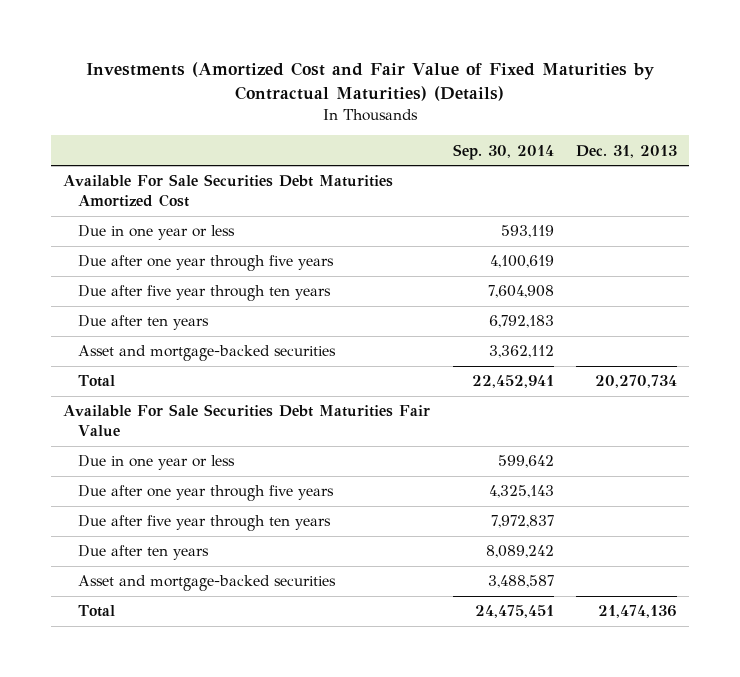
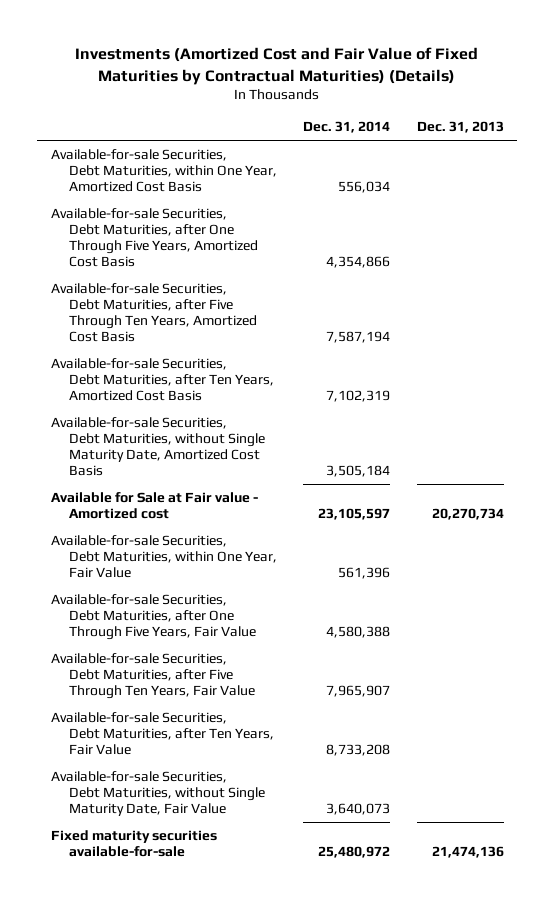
[452,143,554,160] Sep. 30, 2014 -> none
none -> [303,121,391,134] Dec. 31, 2014
[62,174,393,208] Available For Sale Securities Debt Maturities Amortized Cost -> none
[62,404,430,438] Available For Sale Securities Debt Maturities Fair Value -> none
[78,225,236,241] Due in one year or less -> [50,148,277,193] Available-for-sale Securities, Debt Maturities, within One Year, Amortized Cost Basis
[78,255,335,272] Due after one year through five years -> [50,207,258,268] Available-for-sale Securities, Debt Maturities, after One Through Five Years, Amortized Cost Basis
[78,285,332,302] Due after five year through ten years -> [50,282,257,343] Available-for-sale Securities, Debt Maturities, after Five Through Ten Years, Amortized Cost Basis
[78,315,210,331] Due after ten years -> [50,357,274,402] Available-for-sale Securities, Debt Maturities, after Ten Years, Amortized Cost Basis
[78,345,337,362] Asset and mortgage-backed securities -> [50,416,265,477] Available-for-sale Securities, Debt Maturities, without Single Maturity Date, Amortized Cost Basis
[78,375,116,388] Total -> [50,491,258,519] Available for Sale at Fair value - Amortized cost
[78,455,236,471] Due in one year or less -> [50,534,277,579] Available-for-sale Securities, Debt Maturities, within One Year, Fair Value
[78,485,335,502] Due after one year through five years -> [50,593,256,641] Available-for-sale Securities, Debt Maturities, after One Through Five Years, Fair Value
[78,515,332,532] Due after five year through ten years -> [50,652,255,700] Available-for-sale Securities, Debt Maturities, after Five Through Ten Years, Fair Value
[78,545,210,561] Due after ten years -> [50,711,274,756] Available-for-sale Securities, Debt Maturities, after Ten Years, Fair Value
[78,575,337,592] Asset and mortgage-backed securities -> [50,770,265,817] Available-for-sale Securities, Debt Maturities, without Single Maturity Date, Fair Value
[78,605,116,618] Total -> [50,829,217,857] Fixed maturity securities available-for-sale

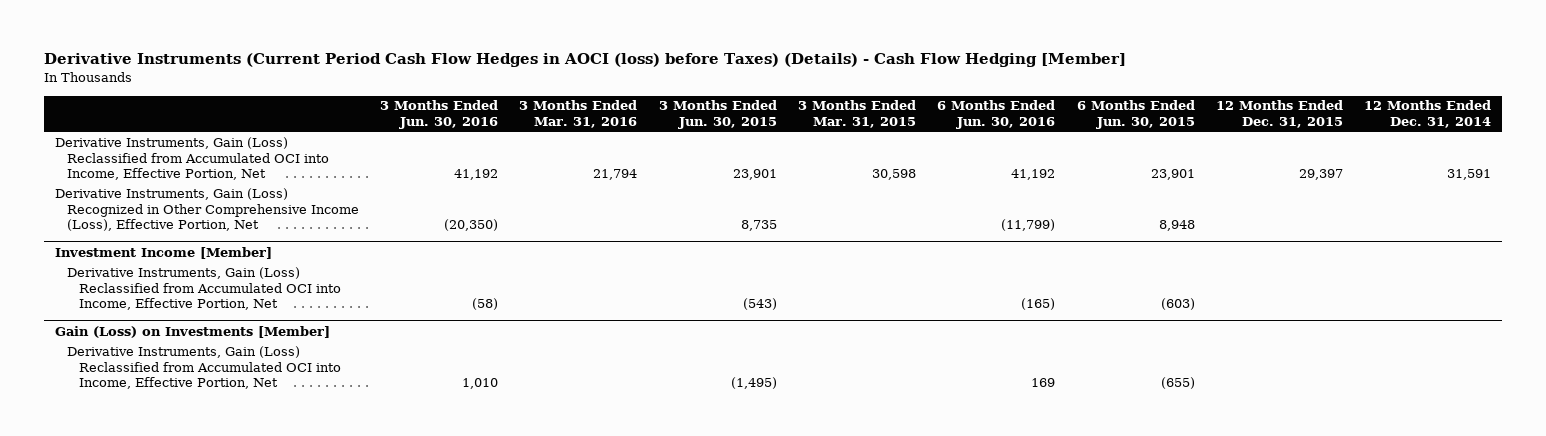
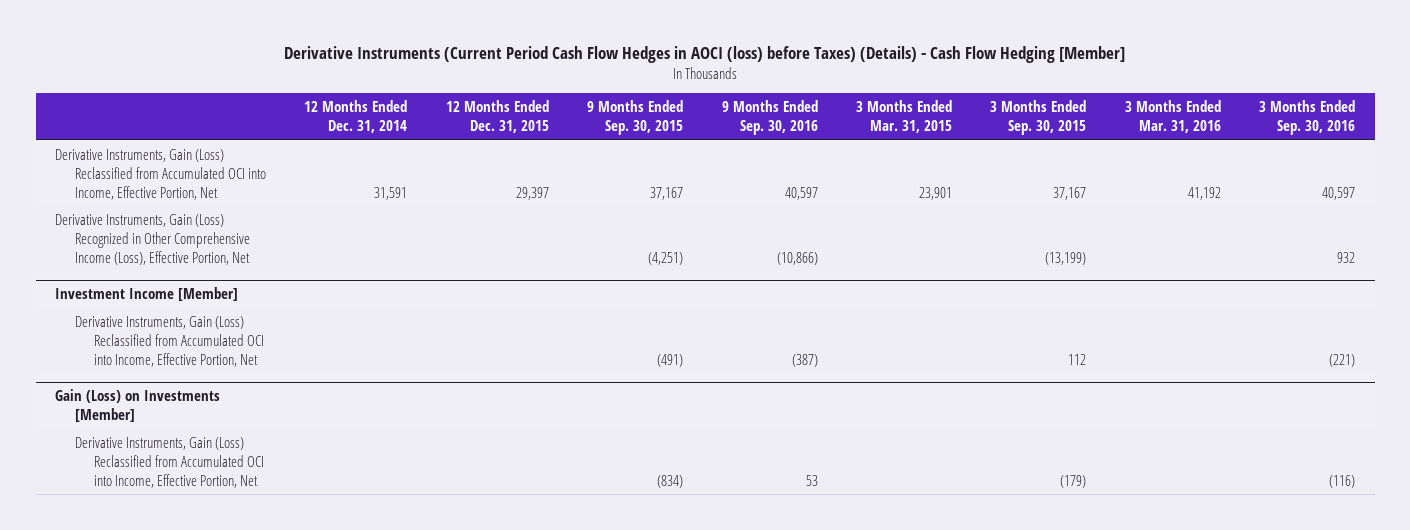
[379,100,498,130] 3 Months Ended Jun. 30, 2016 -> none
[658,100,777,130] 3 Months Ended Jun. 30, 2015 -> none
[937,100,1056,130] 6 Months Ended Jun. 30, 2016 -> none
[1076,100,1195,130] 6 Months Ended Jun. 30, 2015 -> none
none -> [587,100,684,136] 9 Months Ended Sep. 30, 2015
none -> [721,100,818,136] 9 Months Ended Sep. 30, 2016
none -> [990,100,1087,136] 3 Months Ended Sep. 30, 2015
none -> [1259,100,1356,136] 3 Months Ended Sep. 30, 2016
[593,169,638,181] 21,794 -> [1187,187,1221,201] 41,192
[871,169,916,181] 30,598 -> [918,187,952,201] 23,901

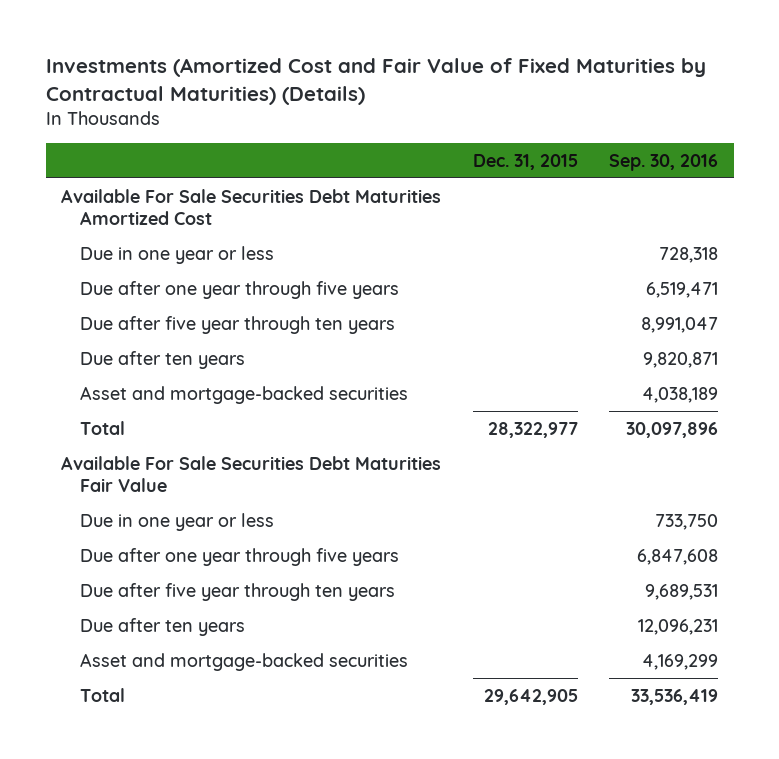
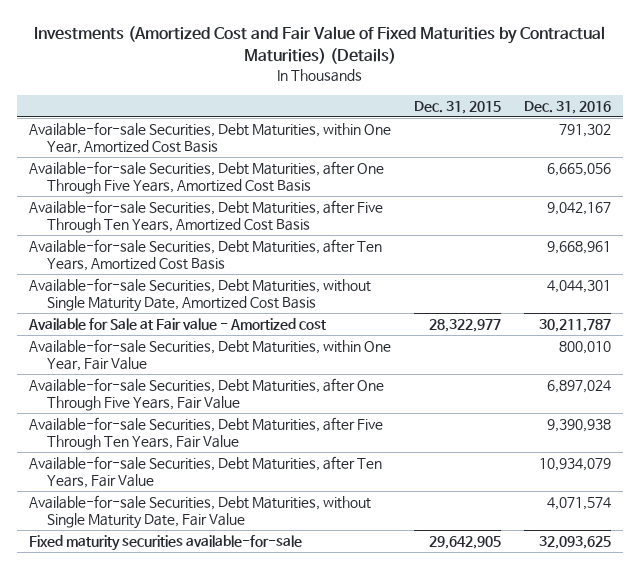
[608,153,718,171] Sep. 30, 2016 -> none
none -> [524,100,612,114] Dec. 31, 2016
[61,188,442,225] Available For Sale Securities Debt Maturities Amortized Cost -> none
[61,455,442,492] Available For Sale Securities Debt Maturities Fair Value -> none
[80,245,275,264] Due in one year or less -> [28,122,391,155] Available-for-sale Securities, Debt Maturities, within One Year, Amortized Cost Basis
[80,280,400,299] Due after one year through five years -> [28,161,384,195] Available-for-sale Securities, Debt Maturities, after One Through Five Years, Amortized Cost Basis
[80,315,396,334] Due after five year through ten years -> [28,200,383,234] Available-for-sale Securities, Debt Maturities, after Five Through Ten Years, Amortized Cost Basis
[80,350,246,369] Due after ten years -> [28,239,382,272] Available-for-sale Securities, Debt Maturities, after Ten Years, Amortized Cost Basis
[80,385,409,404] Asset and mortgage-backed securities -> [28,278,371,313] Available-for-sale Securities, Debt Maturities, without Single Maturity Date, Amortized Cost Basis
[80,420,126,435] Total -> [27,318,326,331] Available for Sale at Fair value - Amortized cost
[80,512,275,531] Due in one year or less -> [28,339,391,372] Available-for-sale Securities, Debt Maturities, within One Year, Fair Value
[80,547,400,566] Due after one year through five years -> [28,378,384,412] Available-for-sale Securities, Debt Maturities, after One Through Five Years, Fair Value
[80,582,396,601] Due after five year through ten years -> [28,417,383,451] Available-for-sale Securities, Debt Maturities, after Five Through Ten Years, Fair Value
[80,617,246,636] Due after ten years -> [28,456,382,489] Available-for-sale Securities, Debt Maturities, after Ten Years, Fair Value
[80,652,409,671] Asset and mortgage-backed securities -> [28,495,371,530] Available-for-sale Securities, Debt Maturities, without Single Maturity Date, Fair Value
[80,687,126,702] Total -> [28,535,302,552] Fixed maturity securities available-for-sale

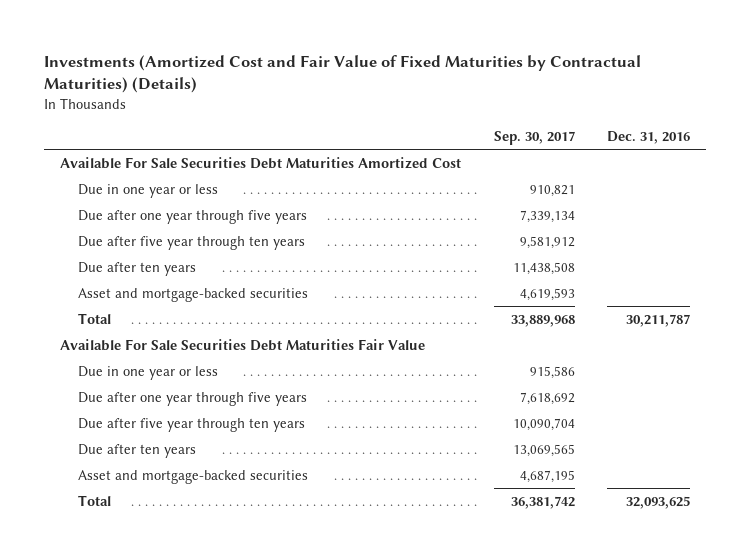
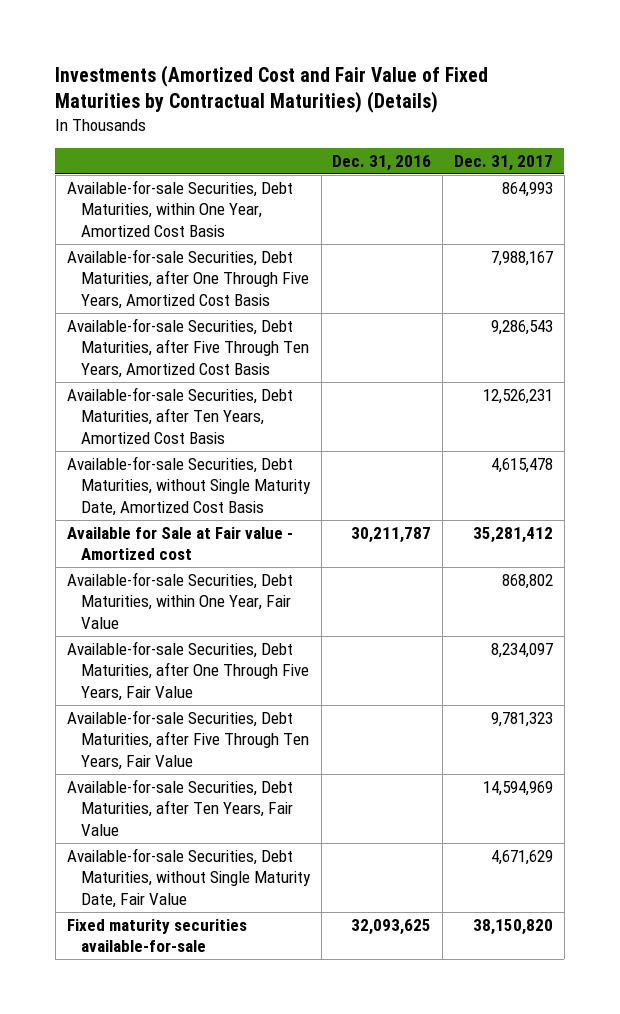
[493,131,575,146] Sep. 30, 2017 -> none
none -> [453,154,553,171] Dec. 31, 2017
[60,156,462,169] Available For Sale Securities Debt Maturities Amortized Cost -> none
[60,338,426,351] Available For Sale Securities Debt Maturities Fair Value -> none
[77,183,218,198] Due in one year or less -> [66,180,293,237] Available-for-sale Securities, Debt Maturities, within One Year, Amortized Cost Basis
[77,209,307,224] Due after one year through five years -> [66,249,309,309] Available-for-sale Securities, Debt Maturities, after One Through Five Years, Amortized Cost Basis
[77,235,305,250] Due after five year through ten years -> [66,318,309,378] Available-for-sale Securities, Debt Maturities, after Five Through Ten Years, Amortized Cost Basis
[77,261,196,276] Due after ten years -> [66,387,293,444] Available-for-sale Securities, Debt Maturities, after Ten Years, Amortized Cost Basis
[77,287,308,302] Asset and mortgage-backed securities -> [66,456,311,516] Available-for-sale Securities, Debt Maturities, without Single Maturity Date, Amortized Cost Basis
[77,312,111,324] Total -> [66,527,293,561] Available for Sale at Fair value - Amortized cost
[77,365,218,380] Due in one year or less -> [66,572,293,629] Available-for-sale Securities, Debt Maturities, within One Year, Fair Value
[77,391,307,406] Due after one year through five years -> [66,641,309,701] Available-for-sale Securities, Debt Maturities, after One Through Five Years, Fair Value
[77,417,305,432] Due after five year through ten years -> [66,710,309,770] Available-for-sale Securities, Debt Maturities, after Five Through Ten Years, Fair Value
[77,443,196,458] Due after ten years -> [66,779,293,836] Available-for-sale Securities, Debt Maturities, after Ten Years, Fair Value
[77,469,308,484] Asset and mortgage-backed securities -> [66,848,311,908] Available-for-sale Securities, Debt Maturities, without Single Maturity Date, Fair Value
[77,494,111,506] Total -> [66,919,247,953] Fixed maturity securities available-for-sale

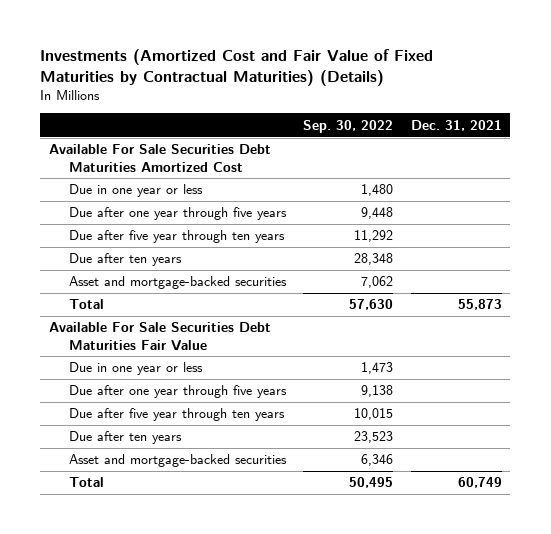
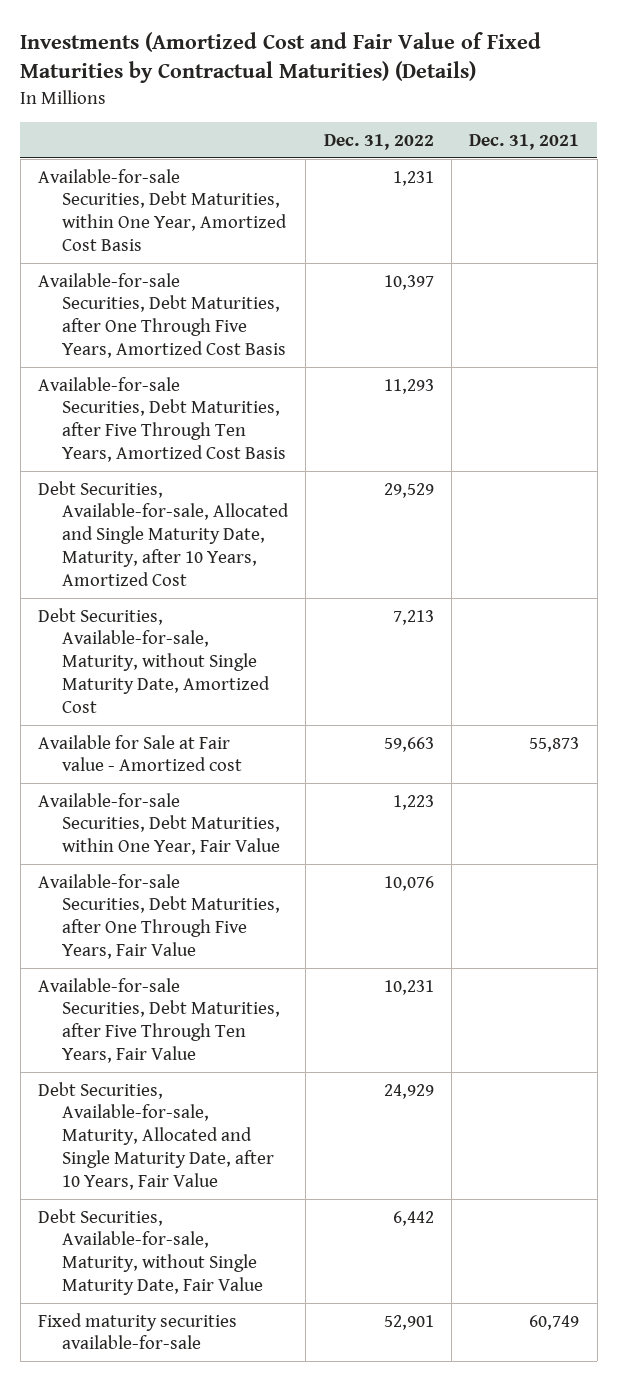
[303,119,394,133] Sep. 30, 2022 -> none
none -> [323,133,434,150] Dec. 31, 2022
[48,144,271,172] Available For Sale Securities Debt Maturities Amortized Cost -> none
[48,322,271,351] Available For Sale Securities Debt Maturities Fair Value -> none
[69,184,204,198] Due in one year or less -> [38,168,288,252] Available-for-sale Securities, Debt Maturities, within One Year, Amortized Cost Basis
[69,207,288,221] Due after one year through five years -> [38,272,287,359] Available-for-sale Securities, Debt Maturities, after One Through Five Years, Amortized Cost Basis
[69,230,286,244] Due after five year through ten years -> [38,376,287,463] Available-for-sale Securities, Debt Maturities, after Five Through Ten Years, Amortized Cost Basis
[69,253,183,267] Due after ten years -> [38,480,290,587] Debt Securities, Available-for-sale, Allocated and Single Maturity Date, Maturity, after 10 Years, Amortized Cost
[69,276,288,290] Asset and mortgage-backed securities -> [38,607,271,714] Debt Securities, Available-for-sale, Maturity, without Single Maturity Date, Amortized Cost
[69,299,105,310] Total -> [38,734,243,772] Available for Sale at Fair value - Amortized cost
[69,362,204,376] Due in one year or less -> [38,792,281,856] Available-for-sale Securities, Debt Maturities, within One Year, Fair Value
[69,385,288,399] Due after one year through five years -> [38,873,281,960] Available-for-sale Securities, Debt Maturities, after One Through Five Years, Fair Value
[69,408,286,422] Due after five year through ten years -> [38,977,281,1064] Available-for-sale Securities, Debt Maturities, after Five Through Ten Years, Fair Value
[69,431,183,445] Due after ten years -> [38,1081,275,1191] Debt Securities, Available-for-sale, Maturity, Allocated and Single Maturity Date, after 10 Years, Fair Value
[69,454,288,468] Asset and mortgage-backed securities -> [38,1208,264,1296] Debt Securities, Available-for-sale, Maturity, without Single Maturity Date, Fair Value
[69,477,105,488] Total -> [38,1312,238,1350] Fixed maturity securities available-for-sale

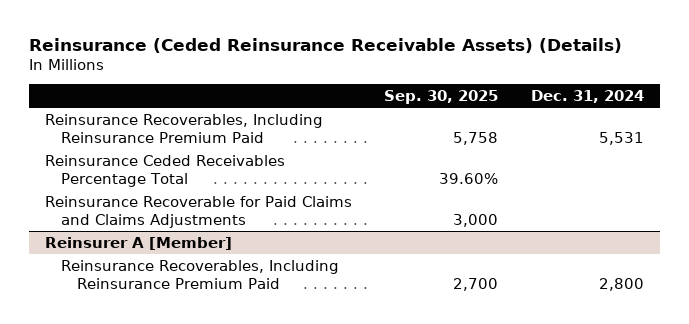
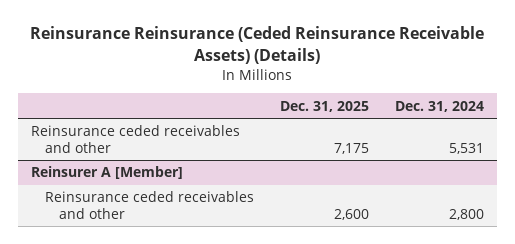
[28,37,622,53] Reinsurance (Ceded Reinsurance Receivable Assets) (Details) -> [30,26,485,64] Reinsurance Reinsurance (Ceded Reinsurance Receivable Assets) (Details)
[384,90,499,105] Sep. 30, 2025 -> none
none -> [279,100,369,112] Dec. 31, 2025
[44,154,285,188] Reinsurance Ceded Receivables Percentage Total -> none
[44,195,352,229] Reinsurance Recoverable for Paid Claims and Claims Adjustments -> none
[44,113,323,144] Reinsurance Recoverables, Including Reinsurance Premium Paid -> [30,125,240,153] Reinsurance ceded receivables and other
[61,259,340,290] Reinsurance Recoverables, Including Reinsurance Premium Paid -> [44,191,254,219] Reinsurance ceded receivables and other

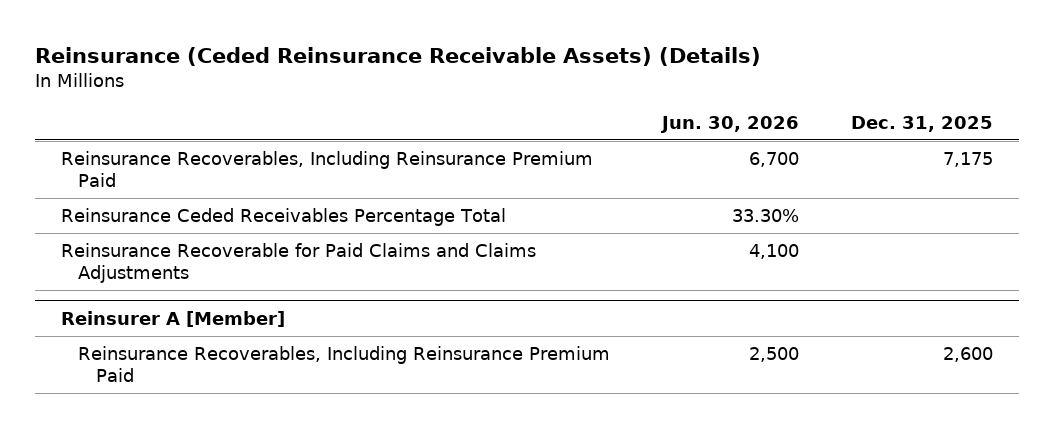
[30,26,485,64] Reinsurance Reinsurance (Ceded Reinsurance Receivable Assets) (Details) -> [35,46,762,66] Reinsurance (Ceded Reinsurance Receivable Assets) (Details)
[394,100,484,112] Dec. 31, 2024 -> none
none -> [660,115,800,133] Jun. 30, 2026
[30,125,240,153] Reinsurance ceded receivables and other -> [60,151,593,187] Reinsurance Recoverables, Including Reinsurance Premium Paid
none -> [60,208,506,227] Reinsurance Ceded Receivables Percentage Total
none -> [60,243,536,283] Reinsurance Recoverable for Paid Claims and Claims Adjustments
[44,191,254,219] Reinsurance ceded receivables and other -> [78,346,611,382] Reinsurance Recoverables, Including Reinsurance Premium Paid

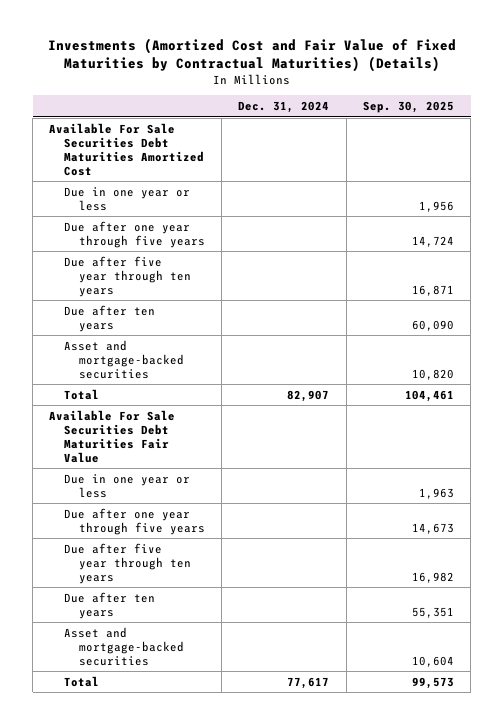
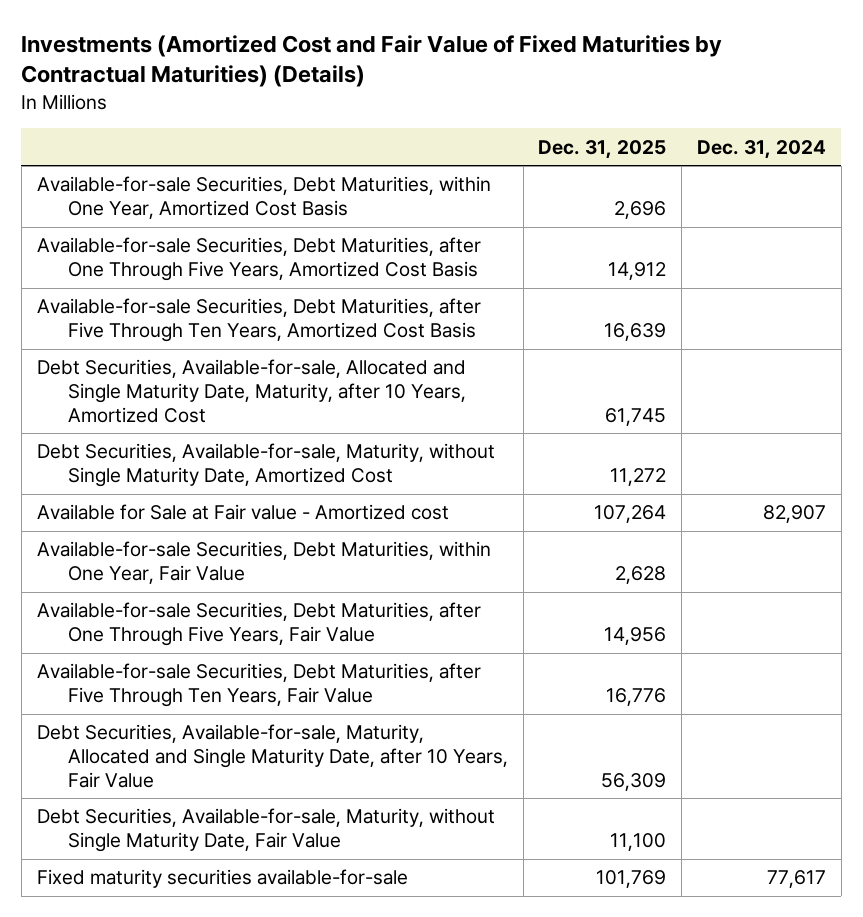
[362,101,454,114] Sep. 30, 2025 -> none
none -> [538,139,667,159] Dec. 31, 2025
[49,122,205,176] Available For Sale Securities Debt Maturities Amortized Cost -> none
[49,409,176,463] Available For Sale Securities Debt Maturities Fair Value -> none
[64,186,191,211] Due in one year or less -> [36,176,491,220] Available-for-sale Securities, Debt Maturities, within One Year, Amortized Cost Basis
[64,220,205,248] Due after one year through five years -> [36,237,481,282] Available-for-sale Securities, Debt Maturities, after One Through Five Years, Amortized Cost Basis
[64,255,191,297] Due after five year through ten years -> [36,298,481,343] Available-for-sale Securities, Debt Maturities, after Five Through Ten Years, Amortized Cost Basis
[64,304,156,332] Due after ten years -> [36,359,467,423] Debt Securities, Available-for-sale, Allocated and Single Maturity Date, Maturity, after 10 Years, Amortized Cost
[64,339,184,379] Asset and mortgage-backed securities -> [36,443,495,488] Debt Securities, Available-for-sale, Maturity, without Single Maturity Date, Amortized Cost
[64,388,100,400] Total -> [36,504,449,521] Available for Sale at Fair value - Amortized cost
[64,473,191,498] Due in one year or less -> [36,541,491,585] Available-for-sale Securities, Debt Maturities, within One Year, Fair Value
[64,507,205,535] Due after one year through five years -> [36,602,481,647] Available-for-sale Securities, Debt Maturities, after One Through Five Years, Fair Value
[64,542,191,584] Due after five year through ten years -> [36,663,481,708] Available-for-sale Securities, Debt Maturities, after Five Through Ten Years, Fair Value
[64,591,156,619] Due after ten years -> [36,724,509,788] Debt Securities, Available-for-sale, Maturity, Allocated and Single Maturity Date, after 10 Years, Fair Value
[64,626,184,666] Asset and mortgage-backed securities -> [36,808,495,853] Debt Securities, Available-for-sale, Maturity, without Single Maturity Date, Fair Value
[64,675,100,687] Total -> [36,869,408,889] Fixed maturity securities available-for-sale

